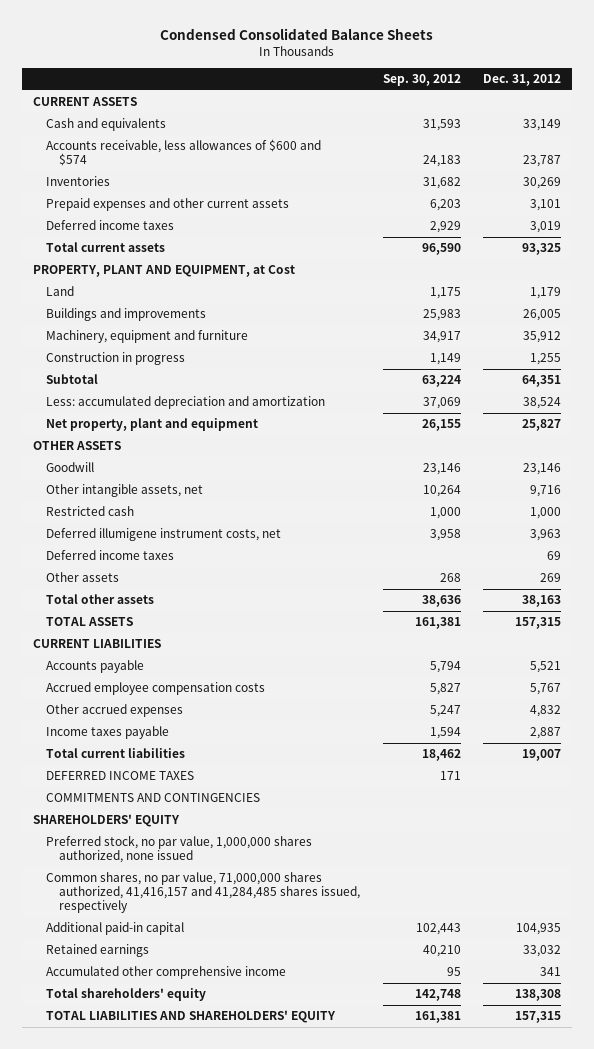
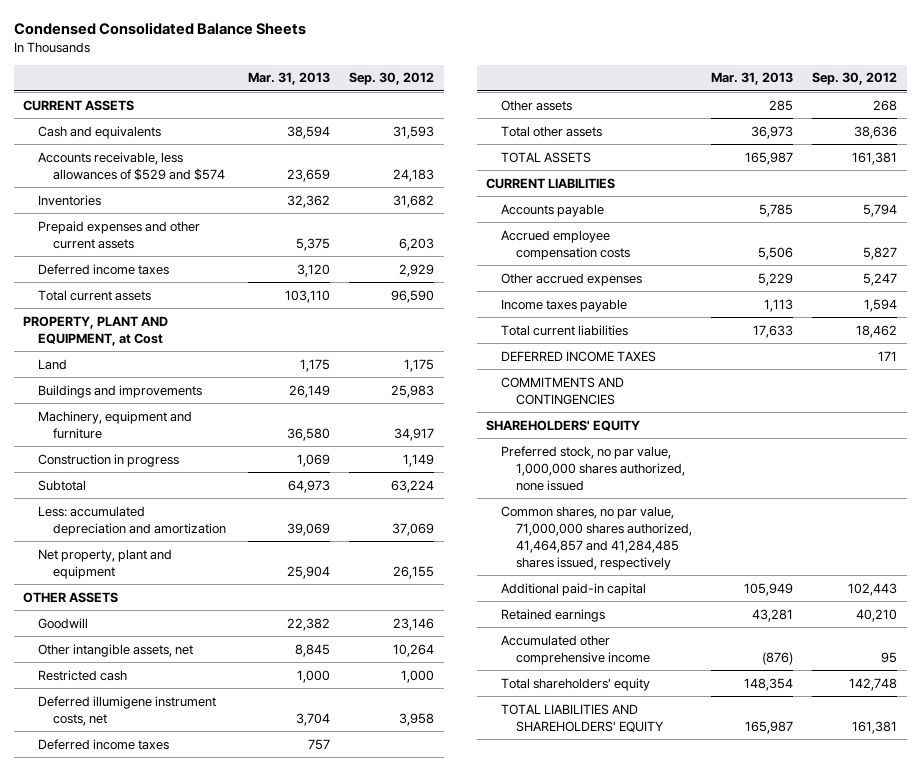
[483,74,562,87] Dec. 31, 2012 -> none
none -> [248,72,331,86] Mar. 31, 2013
[46,139,322,167] Accounts receivable, less allowances of $600 and $574 -> [38,151,225,181] Accounts receivable, less allowances of $529 and $574
[46,872,361,914] Common shares, no par value, 71,000,000 shares authorized, 41,416,157 and 41,284,485 shares issued, respectively -> [500,505,692,570] Common shares, no par value, 71,000,000 shares authorized, 41,464,857 and 41,284,485 shares issued, respectively

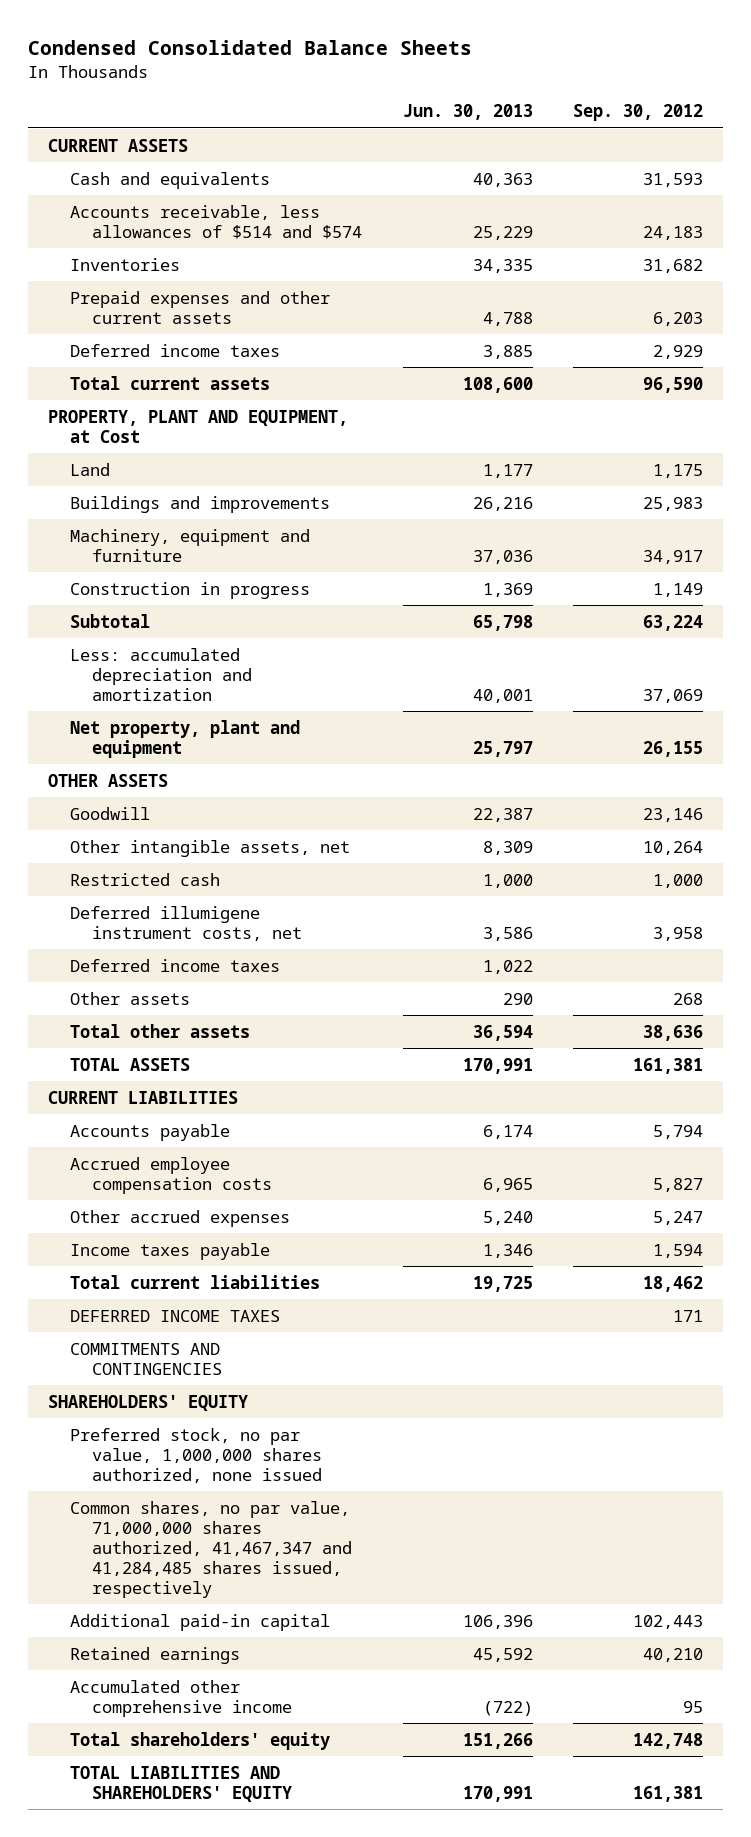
[248,72,331,86] Mar. 31, 2013 -> none
none -> [402,104,533,121] Jun. 30, 2013
[38,151,225,181] Accounts receivable, less allowances of $529 and $574 -> [70,204,363,239] Accounts receivable, less allowances of $514 and $574
[500,505,692,570] Common shares, no par value, 71,000,000 shares authorized, 41,464,857 and 41,284,485 shares issued, respectively -> [70,1500,353,1598] Common shares, no par value, 71,000,000 shares authorized, 41,467,347 and 41,284,485 shares issued, respectively

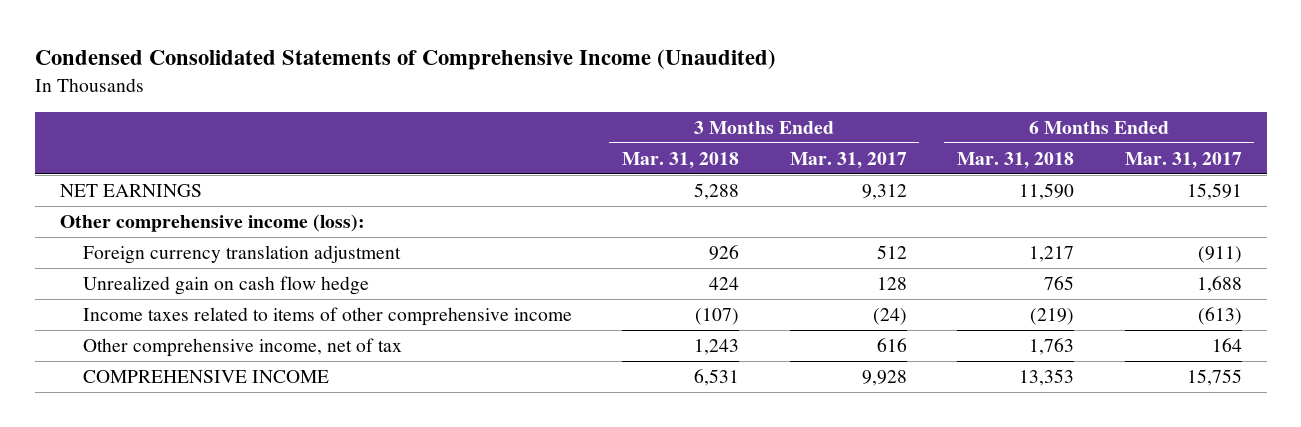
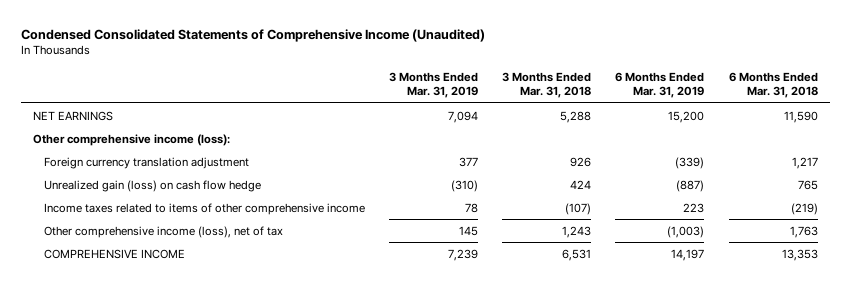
[789,151,907,169] Mar. 31, 2017 -> none
[1124,151,1242,169] Mar. 31, 2017 -> none
none -> [389,72,479,99] 3 Months Ended Mar. 31, 2019
none -> [615,72,705,99] 6 Months Ended Mar. 31, 2019
[82,276,369,296] Unrealized gain on cash flow hedge -> [43,179,261,192] Unrealized gain (loss) on cash flow hedge
[82,338,402,358] Other comprehensive income, net of tax -> [43,225,283,238] Other comprehensive income (loss), net of tax

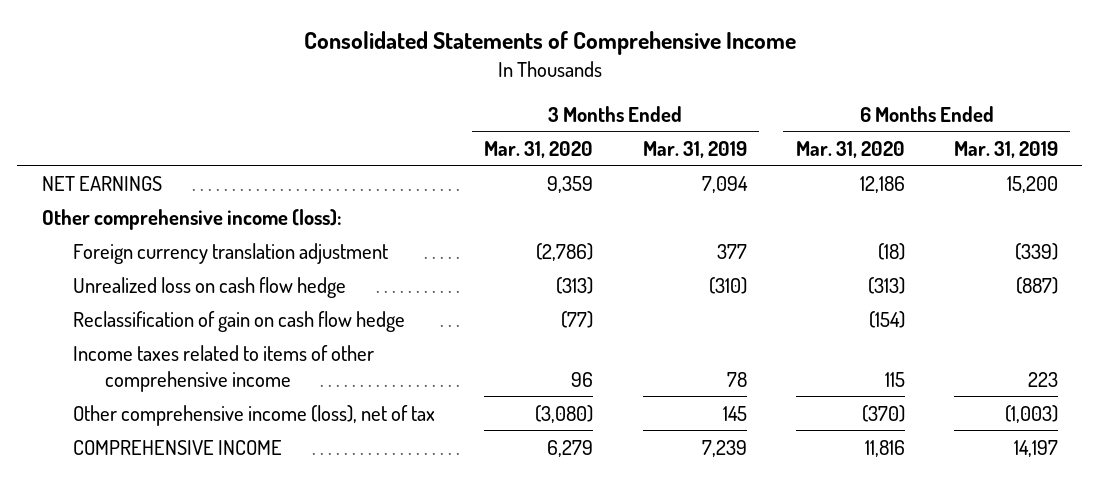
[21,28,486,42] Condensed Consolidated Statements of Comprehensive Income (Unaudited) -> [303,30,796,55] Consolidated Statements of Comprehensive Income
[502,72,592,99] 3 Months Ended Mar. 31, 2018 -> none
[728,72,818,99] 6 Months Ended Mar. 31, 2018 -> none
none -> [484,140,594,158] Mar. 31, 2020
none -> [795,140,905,158] Mar. 31, 2020
[43,179,261,192] Unrealized gain (loss) on cash flow hedge -> [73,276,347,298] Unrealized loss on cash flow hedge
none -> [73,310,406,332] Reclassification of gain on cash flow hedge

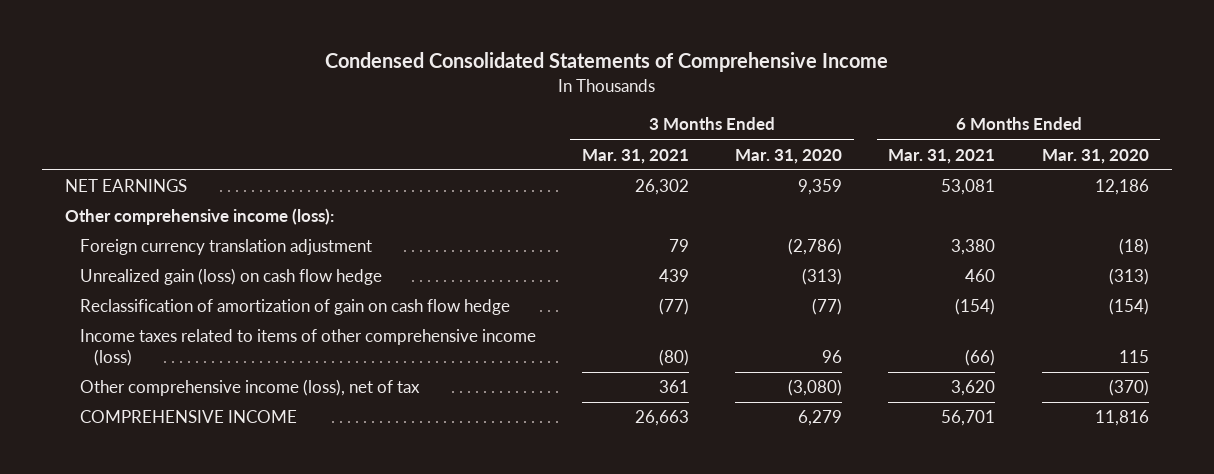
[303,30,796,55] Consolidated Statements of Comprehensive Income -> [324,52,888,73] Condensed Consolidated Statements of Comprehensive Income
[642,140,747,158] Mar. 31, 2019 -> none
[953,140,1058,158] Mar. 31, 2019 -> none
none -> [581,148,689,164] Mar. 31, 2021
none -> [888,148,996,164] Mar. 31, 2021
[73,276,347,298] Unrealized loss on cash flow hedge -> [79,268,382,286] Unrealized gain (loss) on cash flow hedge
[73,310,406,332] Reclassification of gain on cash flow hedge -> [79,299,510,316] Reclassification of amortization of gain on cash flow hedge
[73,344,375,392] Income taxes related to items of other comprehensive income -> [79,329,536,366] Income taxes related to items of other comprehensive income (loss)

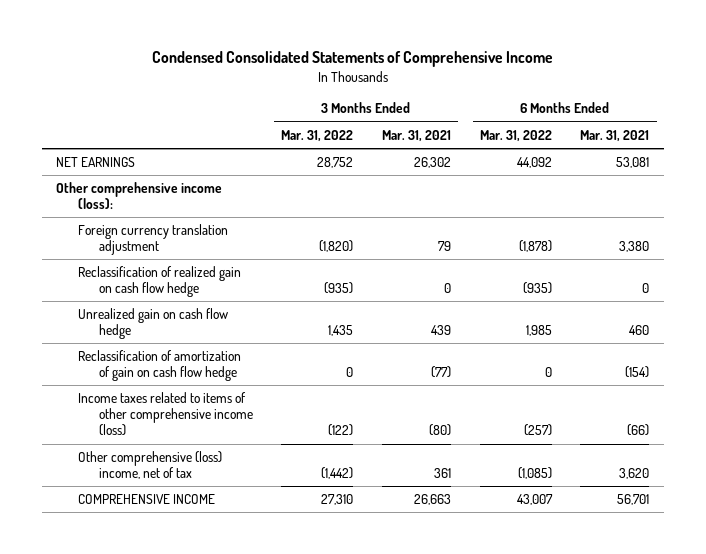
[735,148,843,164] Mar. 31, 2020 -> none
[1041,148,1149,164] Mar. 31, 2020 -> none
none -> [281,129,354,142] Mar. 31, 2022
none -> [479,129,552,142] Mar. 31, 2022
none -> [77,266,241,298] Reclassification of realized gain on cash flow hedge
[79,268,382,286] Unrealized gain (loss) on cash flow hedge -> [77,308,228,340] Unrealized gain on cash flow hedge
[79,379,420,397] Other comprehensive income (loss), net of tax -> [77,451,222,480] Other comprehensive (loss) income, net of tax

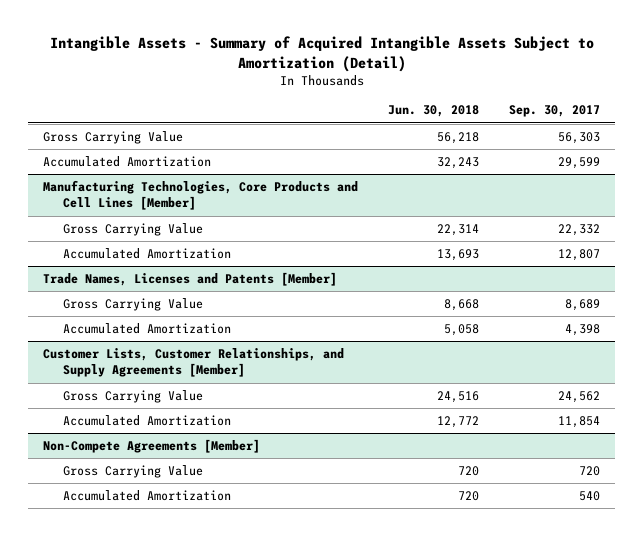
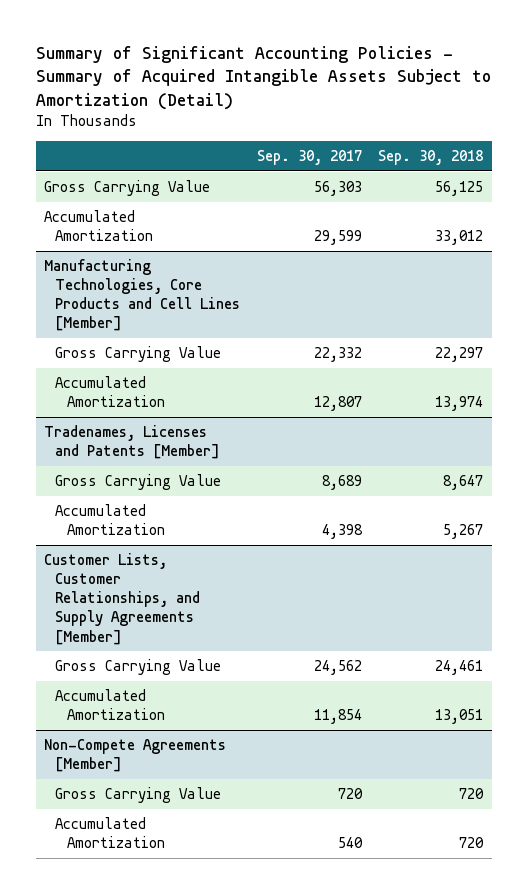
[49,35,594,72] Intangible Assets - Summary of Acquired Intangible Assets Subject to Amortization (Detail) -> [35,45,491,110] Summary of Significant Accounting Policies - Summary of Acquired Intangible Assets Subject to Amortization (Detail)
[388,105,480,118] Jun. 30, 2018 -> none
none -> [378,149,484,165] Sep. 30, 2018
[43,272,338,287] Trade Names, Licenses and Patents [Member] -> [43,425,221,460] Tradenames, Licenses and Patents [Member]

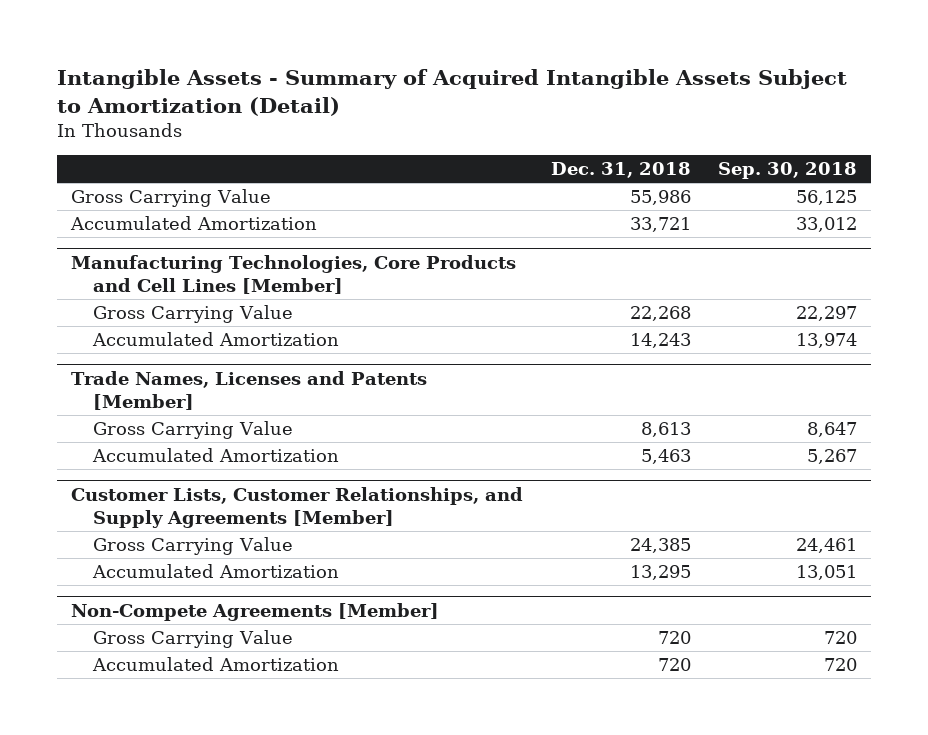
[35,45,491,110] Summary of Significant Accounting Policies - Summary of Acquired Intangible Assets Subject to Amortization (Detail) -> [57,69,848,116] Intangible Assets - Summary of Acquired Intangible Assets Subject to Amortization (Detail)
[256,149,362,165] Sep. 30, 2017 -> none
none -> [550,162,691,179] Dec. 31, 2018
[43,425,221,460] Tradenames, Licenses and Patents [Member] -> [71,370,428,410] Trade Names, Licenses and Patents [Member]

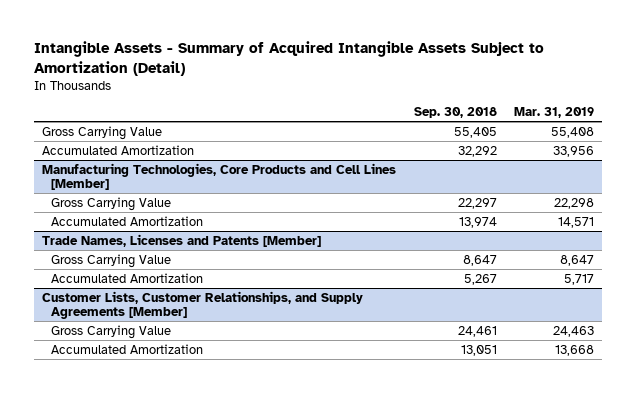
[550,162,691,179] Dec. 31, 2018 -> none
none -> [513,107,594,119] Mar. 31, 2019
[796,190,858,206] 56,125 -> [453,126,497,138] 55,405
[796,217,858,233] 33,012 -> [457,145,497,157] 32,292
[71,602,440,621] Non-Compete Agreements [Member] -> none
[92,630,293,649] Gross Carrying Value -> none
[91,657,339,672] Accumulated Amortization -> none

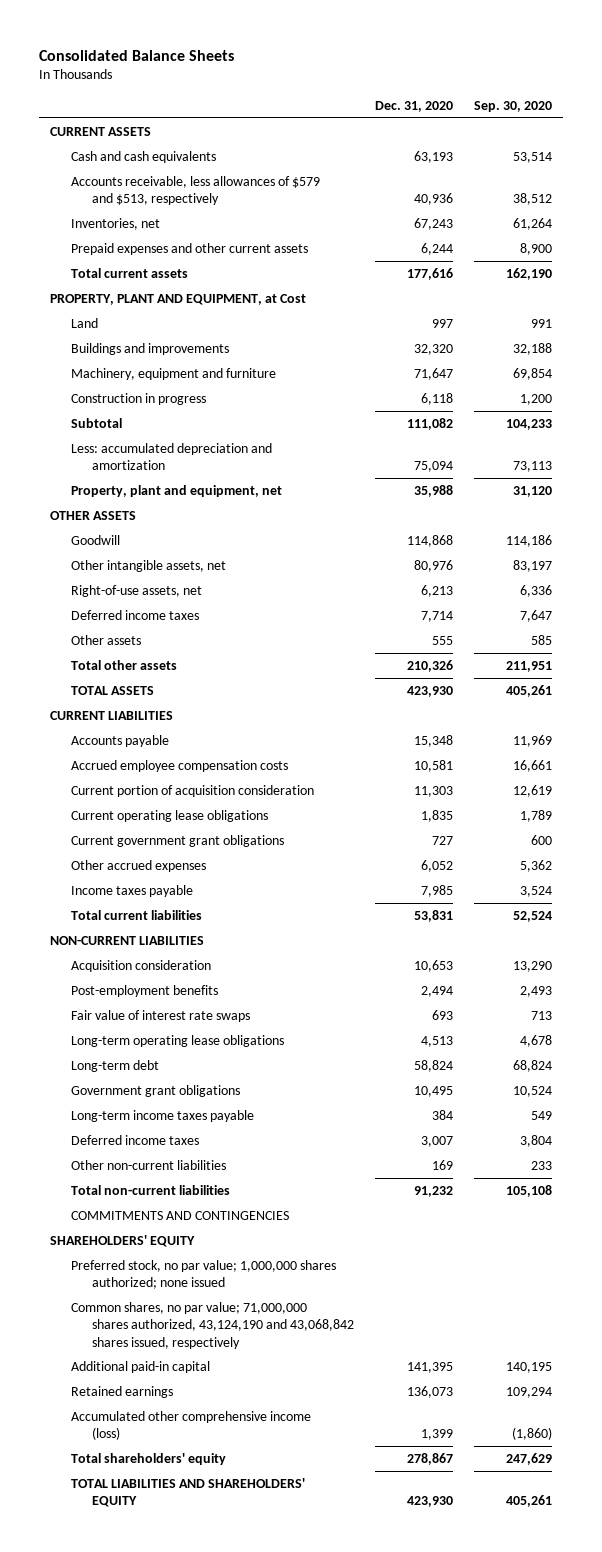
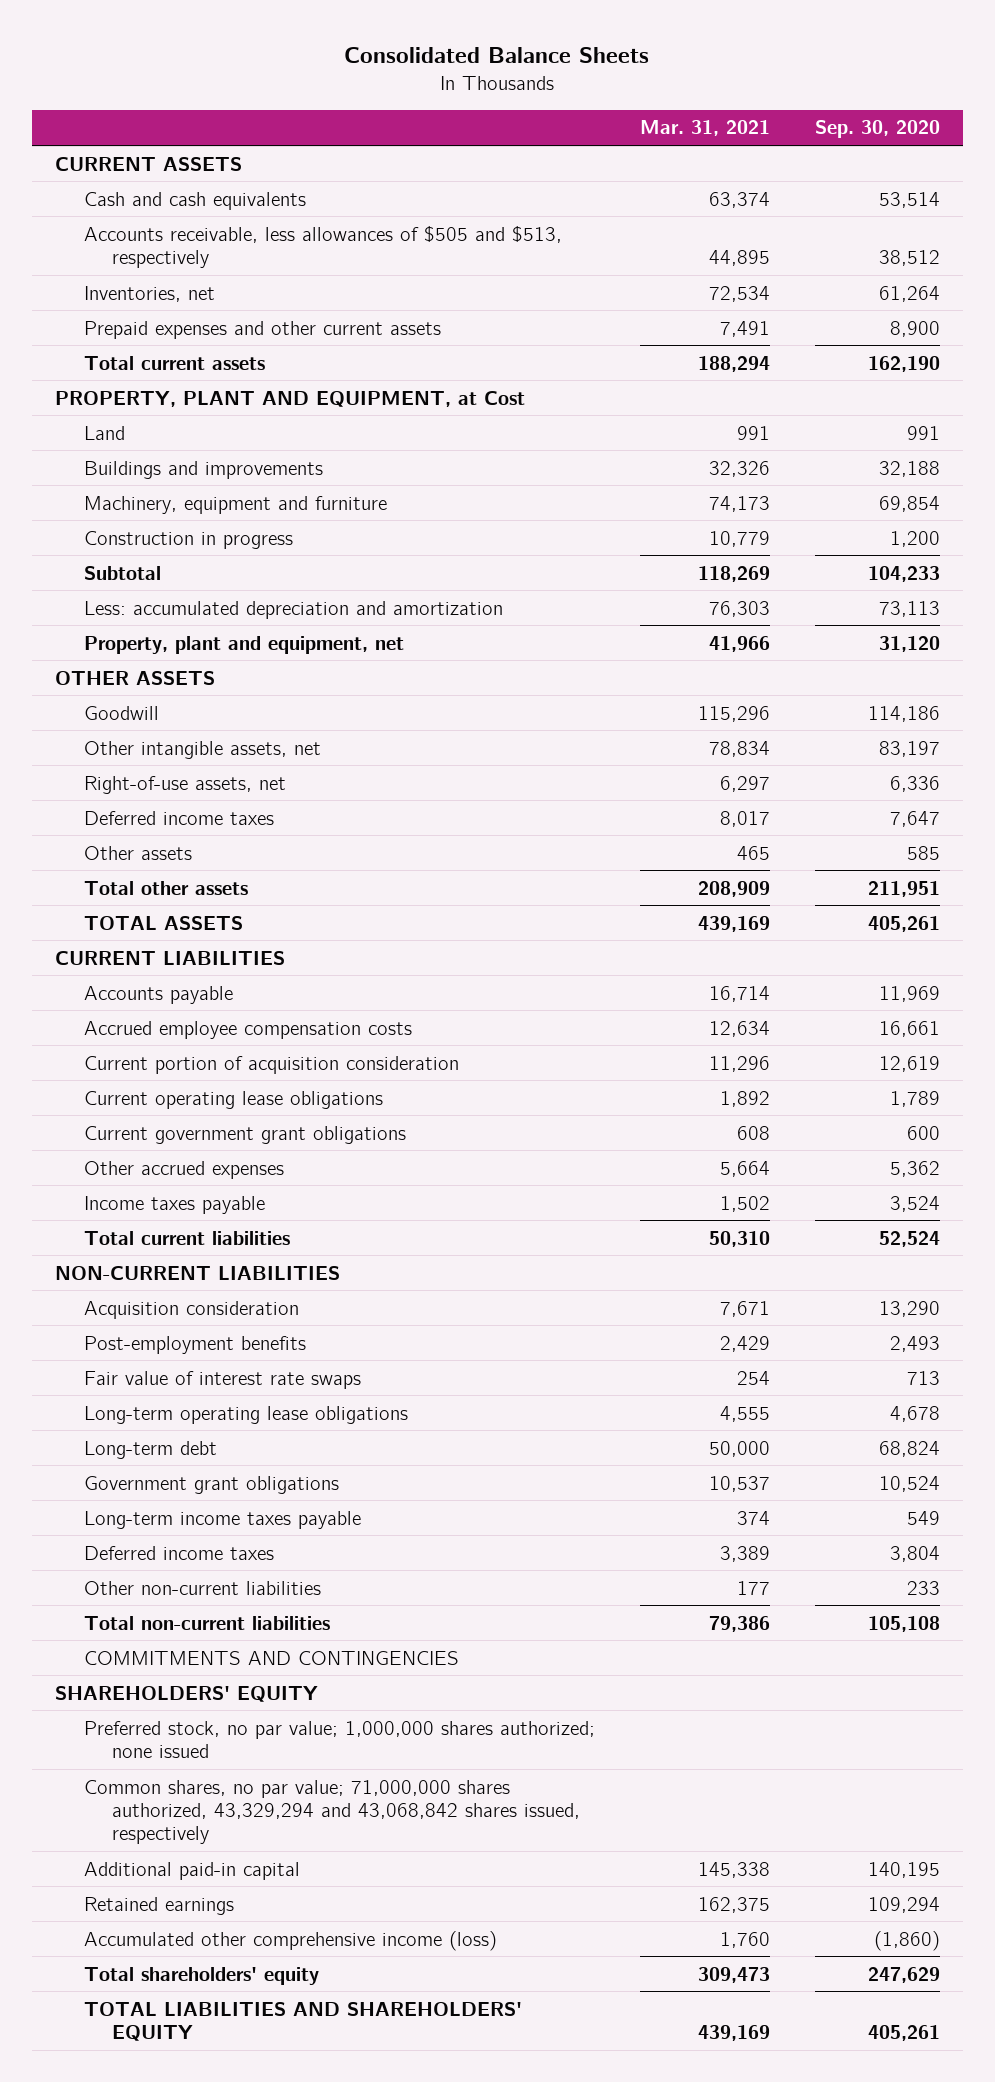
[375,100,454,112] Dec. 31, 2020 -> none
none -> [639,120,770,137] Mar. 31, 2021
[70,175,320,206] Accounts receivable, less allowances of $579 and $513, respectively -> [83,225,562,268] Accounts receivable, less allowances of $505 and $513, respectively
[70,1301,354,1349] Common shares, no par value; 71,000,000 shares authorized, 43,124,190 and 43,068,842 shares issued, respectively -> [83,1779,581,1844] Common shares, no par value; 71,000,000 shares authorized, 43,329,294 and 43,068,842 shares issued, respectively

